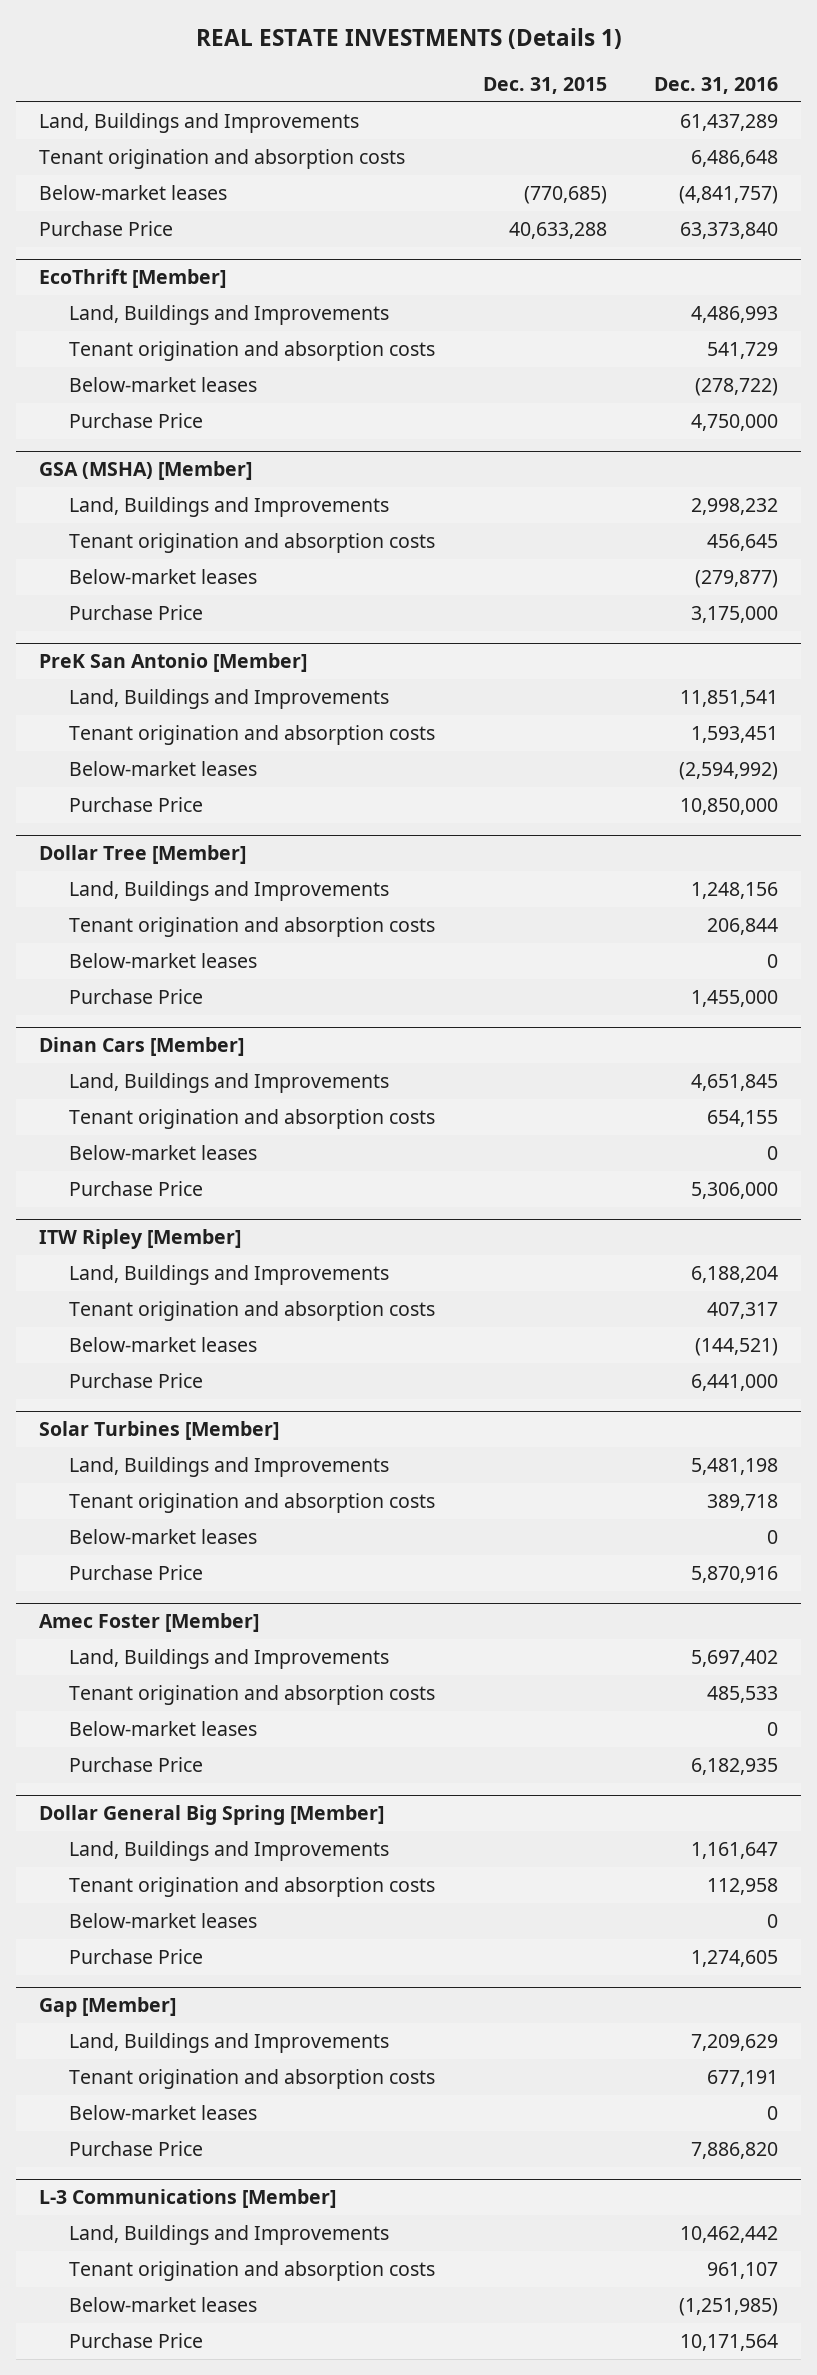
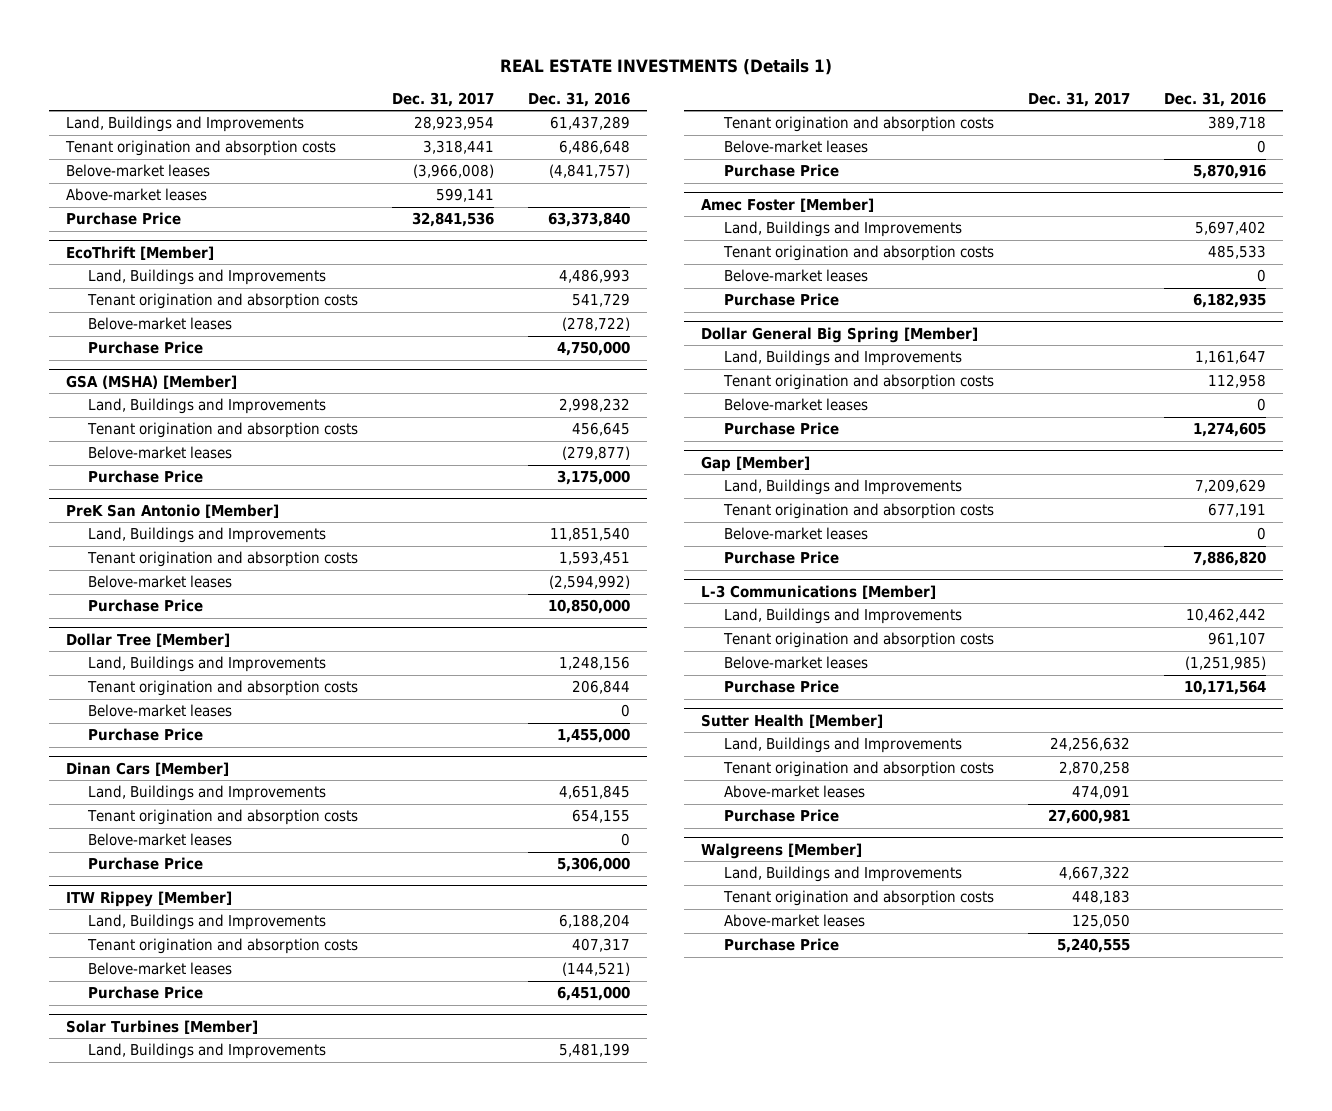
[482,76,607,94] Dec. 31, 2015 -> none
none -> [392,91,495,107] Dec. 31, 2017
[39,184,228,200] Below-market leases -> [65,164,210,178] Belove-market leases
none -> [65,188,207,202] Above-market leases
[69,376,258,392] Below-market leases -> [88,317,233,331] Belove-market leases
[69,568,258,584] Below-market leases -> [88,446,233,460] Belove-market leases
[679,689,778,707] 11,851,541 -> [550,527,631,542] 11,851,540
[69,760,258,776] Below-market leases -> [88,575,233,589] Belove-market leases
[69,952,258,968] Below-market leases -> [88,704,233,718] Belove-market leases
[69,1144,258,1160] Below-market leases -> [88,833,233,847] Belove-market leases
[39,1228,242,1249] ITW Ripley [Member] -> [65,890,232,907] ITW Rippey [Member]
[69,1336,258,1352] Below-market leases -> [88,962,233,976] Belove-market leases
[690,1373,778,1391] 6,441,000 -> [557,986,631,1002] 6,451,000
[690,1457,778,1475] 5,481,198 -> [559,1043,631,1058] 5,481,199
[69,1528,258,1544] Below-market leases -> [723,140,868,154] Belove-market leases
[69,1720,258,1736] Below-market leases -> [723,269,868,283] Belove-market leases
[69,1912,258,1928] Below-market leases -> [723,398,868,412] Belove-market leases
[69,2104,258,2120] Below-market leases -> [723,527,868,541] Belove-market leases
[69,2296,258,2312] Below-market leases -> [723,656,868,670] Belove-market leases
none -> [701,713,884,728] Sutter Health [Member]
none -> [723,737,962,754] Land, Buildings and Improvements
none -> [722,761,994,778] Tenant origination and absorption costs
none -> [723,785,865,799] Above-market leases
none -> [723,809,839,823] Purchase Price
none -> [701,842,863,859] Walgreens [Member]
none -> [723,866,962,883] Land, Buildings and Improvements
none -> [722,890,994,907] Tenant origination and absorption costs
none -> [723,914,865,928] Above-market leases
none -> [723,938,839,952] Purchase Price

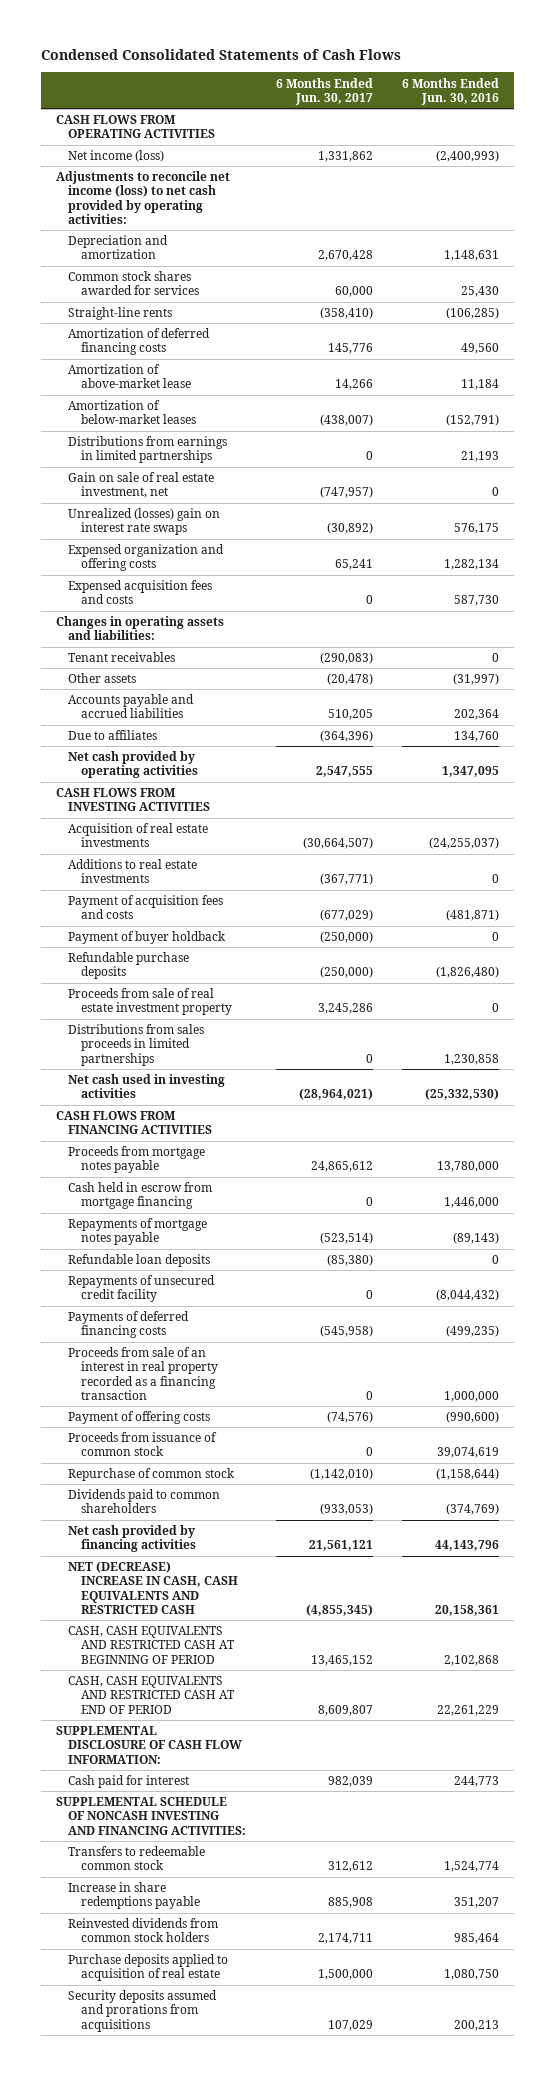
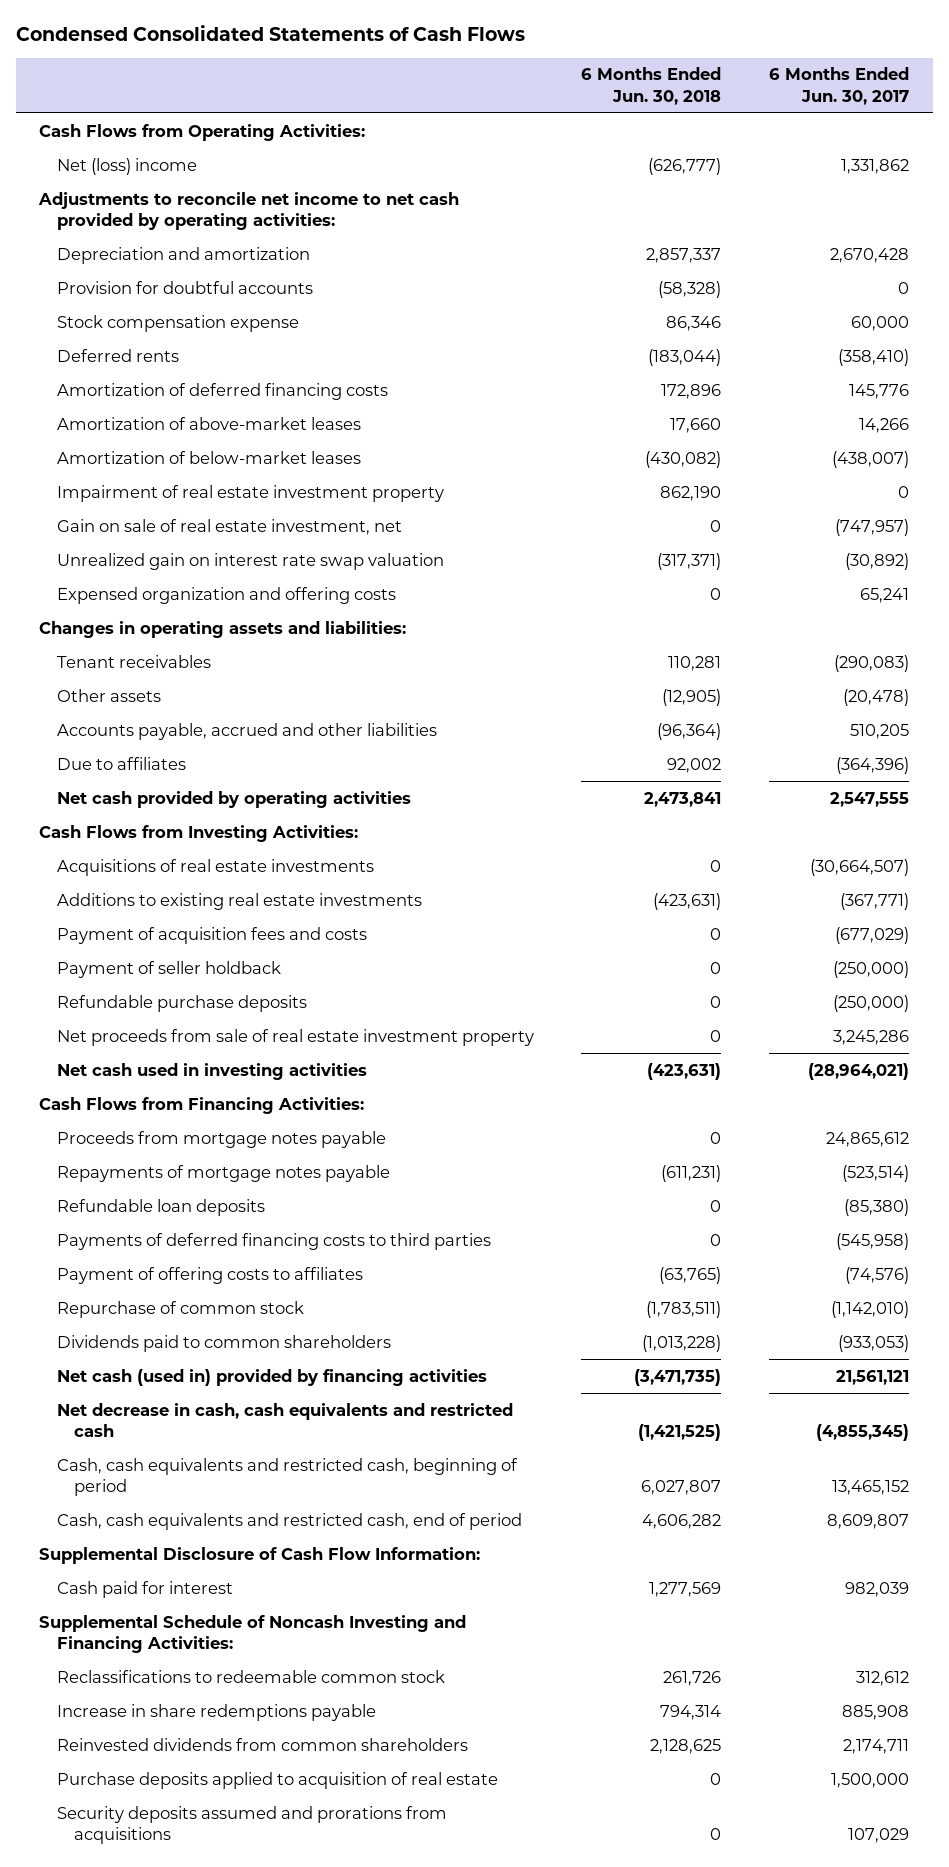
[402,77,500,105] 6 Months Ended Jun. 30, 2016 -> none
none -> [581,67,722,105] 6 Months Ended Jun. 30, 2018
[56,115,216,139] CASH FLOWS FROM OPERATING ACTIVITIES -> [39,123,366,141] Cash Flows from Operating Activities:
[68,150,165,163] Net income (loss) -> [56,157,197,175] Net (loss) income
[56,171,231,224] Adjustments to reconcile net income (loss) to net cash provided by operating activities: -> [38,191,460,231] Adjustments to reconcile net income to net cash provided by operating activities:
none -> [56,280,313,294] Provision for doubtful accounts
[68,271,199,296] Common stock shares awarded for services -> [56,314,299,332] Stock compensation expense
[68,307,173,321] Straight-line rents -> [56,348,179,362] Deferred rents
[68,364,191,389] Amortization of above-market lease -> [56,416,361,430] Amortization of above-market leases
[68,436,228,464] Distributions from earnings in limited partnerships -> none
none -> [56,484,444,502] Impairment of real estate investment property
[68,508,221,536] Unrealized (losses) gain on interest rate swaps -> [56,552,444,570] Unrealized gain on interest rate swap valuation
[68,580,213,605] Expensed acquisition fees and costs -> none
[68,694,195,719] Accounts payable and accrued liabilities -> [56,722,437,740] Accounts payable, accrued and other liabilities
[56,788,211,812] CASH FLOWS FROM INVESTING ACTIVITIES -> [39,824,359,842] Cash Flows from Investing Activities:
[68,823,209,848] Acquisition of real estate investments -> [56,858,374,876] Acquisitions of real estate investments
[68,859,198,884] Additions to real estate investments -> [56,892,422,910] Additions to existing real estate investments
[68,931,227,945] Payment of buyer holdback -> [56,960,281,978] Payment of seller holdback
[68,1024,205,1066] Distributions from sales proceeds in limited partnerships -> none
[68,988,232,1016] Proceeds from sale of real estate investment property -> [56,1028,534,1046] Net proceeds from sale of real estate investment property
[56,1111,213,1135] CASH FLOWS FROM FINANCING ACTIVITIES -> [39,1096,365,1114] Cash Flows from Financing Activities:
[68,1182,213,1210] Cash held in escrow from mortgage financing -> none
[68,1275,216,1303] Repayments of unsecured credit facility -> none
[68,1347,218,1400] Proceeds from sale of an interest in real property recorded as a financing transaction -> none
[68,1432,218,1457] Proceeds from issuance of common stock -> none
[68,1311,190,1339] Payments of deferred financing costs -> [56,1232,491,1250] Payments of deferred financing costs to third parties
[68,1411,211,1425] Payment of offering costs -> [56,1266,363,1284] Payment of offering costs to affiliates
[68,1525,196,1553] Net cash provided by financing activities -> [56,1368,487,1386] Net cash (used in) provided by financing activities
[68,1561,238,1614] NET (DECREASE) INCREASE IN CASH, CASH EQUIVALENTS AND RESTRICTED CASH -> [56,1402,513,1438] Net decrease in cash, cash equivalents and restricted cash
[68,1626,235,1664] CASH, CASH EQUIVALENTS AND RESTRICTED CASH AT BEGINNING OF PERIOD -> [56,1457,518,1497] Cash, cash equivalents and restricted cash, beginning of period
[68,1676,235,1714] CASH, CASH EQUIVALENTS AND RESTRICTED CASH AT END OF PERIOD -> [56,1512,522,1530] Cash, cash equivalents and restricted cash, end of period
[56,1726,243,1764] SUPPLEMENTAL DISCLOSURE OF CASH FLOW INFORMATION: -> [39,1546,481,1564] Supplemental Disclosure of Cash Flow Information:
[56,1797,247,1835] SUPPLEMENTAL SCHEDULE OF NONCASH INVESTING AND FINANCING ACTIVITIES: -> [39,1614,467,1654] Supplemental Schedule of Noncash Investing and Financing Activities:
[68,1846,206,1871] Transfers to redeemable common stock -> [56,1669,445,1683] Reclassifications to redeemable common stock
[68,1918,219,1943] Reinvested dividends from common stock holders -> [56,1737,468,1751] Reinvested dividends from common shareholders

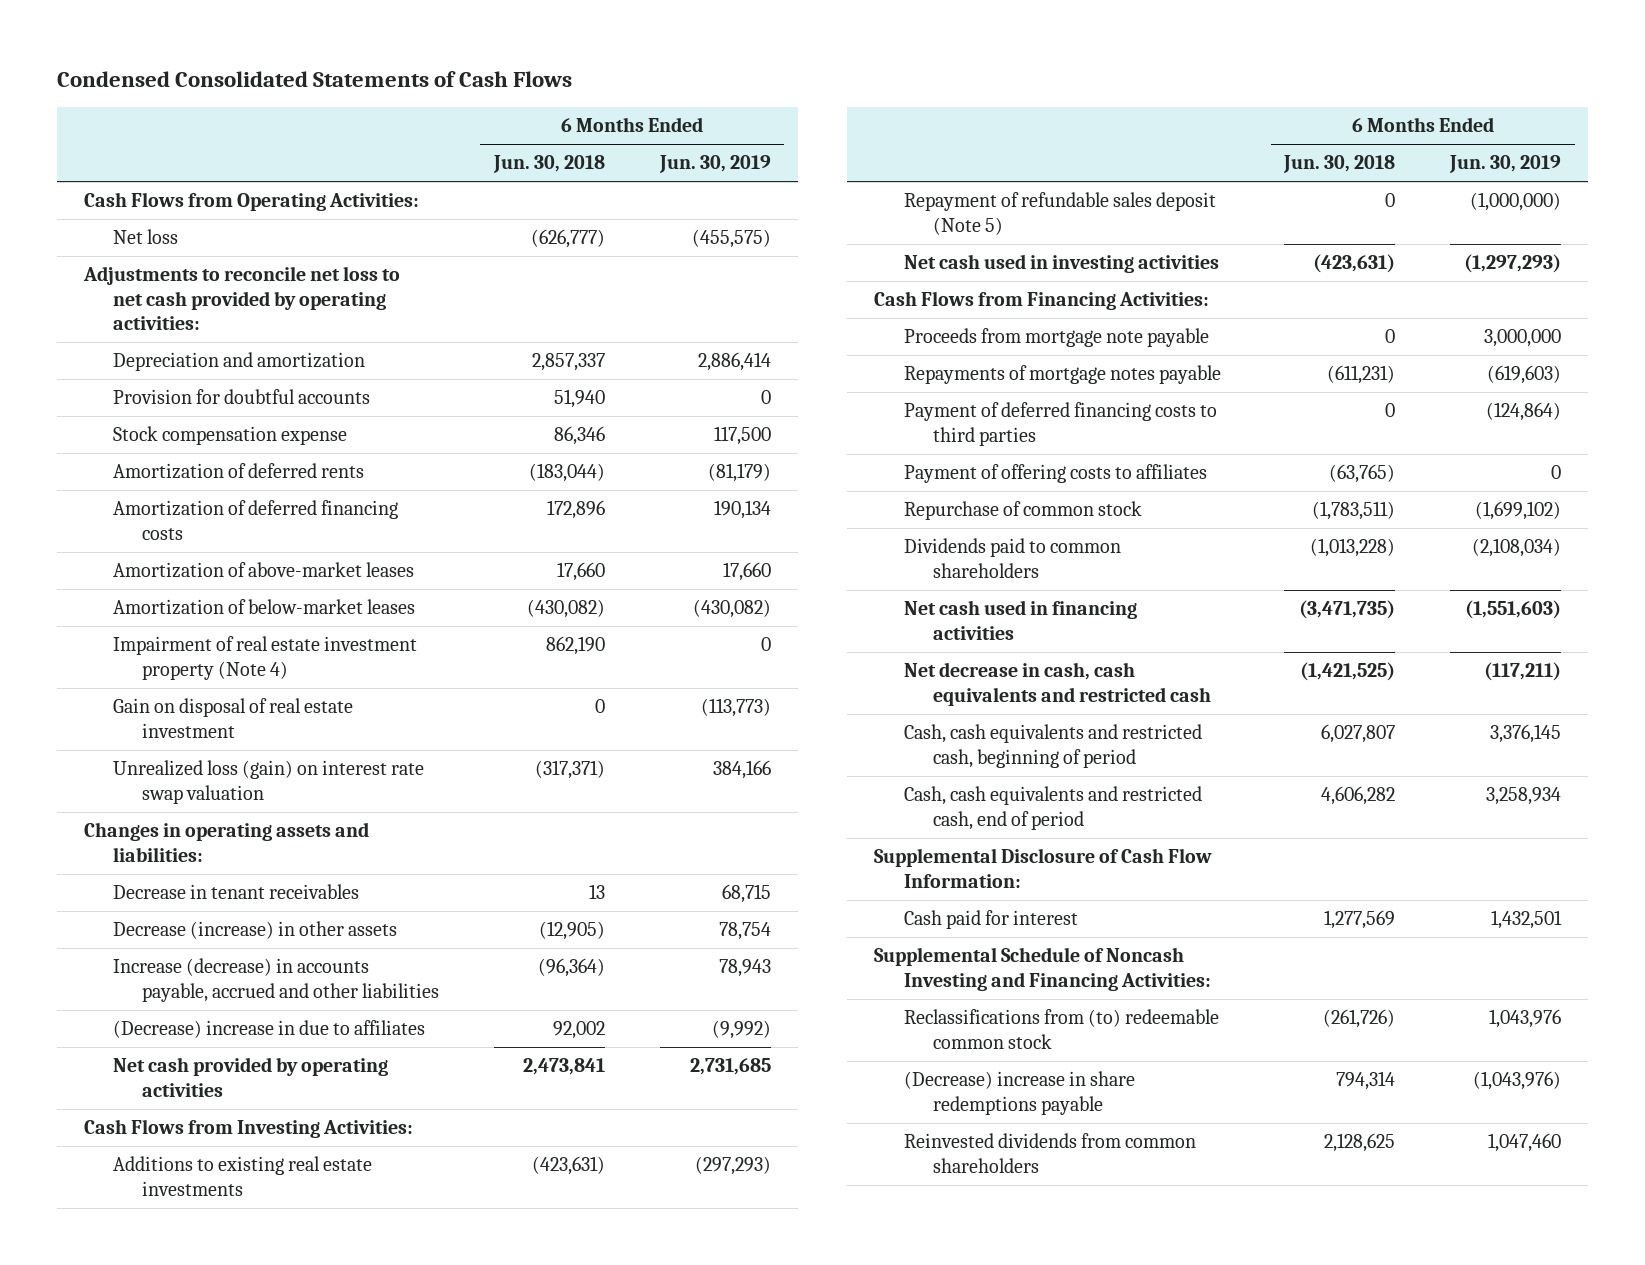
[769,67,910,105] 6 Months Ended Jun. 30, 2017 -> none
none -> [658,155,771,174] Jun. 30, 2019
[56,157,197,175] Net (loss) income -> [113,229,179,245] Net loss
[38,191,460,231] Adjustments to reconcile net income to net cash provided by operating activities: -> [82,266,400,331] Adjustments to reconcile net loss to net cash provided by operating activities:
[658,280,722,298] (58,328) -> [553,389,605,409] 51,940
[56,348,179,362] Deferred rents -> [113,463,365,480] Amortization of deferred rents
[56,586,396,604] Expensed organization and offering costs -> none
[56,484,444,502] Impairment of real estate investment property -> [113,636,418,680] Impairment of real estate investment property (Note 4)
[56,518,402,535] Gain on sale of real estate investment, net -> [113,698,354,738] Gain on disposal of real estate investment
[56,552,444,570] Unrealized gain on interest rate swap valuation -> [113,760,425,804] Unrealized loss (gain) on interest rate swap valuation
[56,654,211,668] Tenant receivables -> [113,884,360,900] Decrease in tenant receivables
[668,655,722,671] 110,281 -> [588,884,605,900] 13
[56,688,161,702] Other assets -> [113,921,398,940] Decrease (increase) in other assets
[56,722,437,740] Accounts payable, accrued and other liabilities -> [113,958,440,1002] Increase (decrease) in accounts payable, accrued and other liabilities
[56,756,186,770] Due to affiliates -> [113,1020,426,1039] (Decrease) increase in due to affiliates
[56,858,374,876] Acquisitions of real estate investments -> none
[56,926,367,944] Payment of acquisition fees and costs -> none
[56,960,281,978] Payment of seller holdback -> none
[56,994,307,1012] Refundable purchase deposits -> none
[56,1028,534,1046] Net proceeds from sale of real estate investment property -> none
none -> [903,192,1216,235] Repayment of refundable sales deposit (Note 5)
[56,1130,386,1148] Proceeds from mortgage notes payable -> [903,328,1209,348] Proceeds from mortgage note payable
[56,1198,265,1216] Refundable loan deposits -> none
[56,1232,491,1250] Payments of deferred financing costs to third parties -> [903,402,1217,446] Payment of deferred financing costs to third parties
[56,1368,487,1386] Net cash (used in) provided by financing activities -> [903,600,1137,640] Net cash used in financing activities
[56,1669,445,1683] Reclassifications to redeemable common stock -> [903,1009,1219,1049] Reclassifications from (to) redeemable common stock
[663,1670,722,1686] 261,726 -> [1323,1009,1396,1029] (261,726)
[56,1703,376,1721] Increase in share redemptions payable -> [903,1071,1135,1115] (Decrease) increase in share redemptions payable
[56,1771,498,1789] Purchase deposits applied to acquisition of real estate -> none
[56,1805,447,1845] Security deposits assumed and prorations from acquisitions -> none

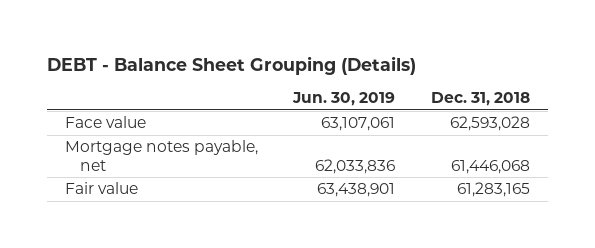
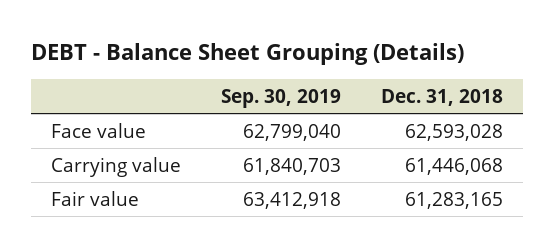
[292,92,396,107] Jun. 30, 2019 -> none
none -> [221,88,342,108] Sep. 30, 2019
[64,140,258,171] Mortgage notes payable, net -> [51,156,182,177] Carrying value

